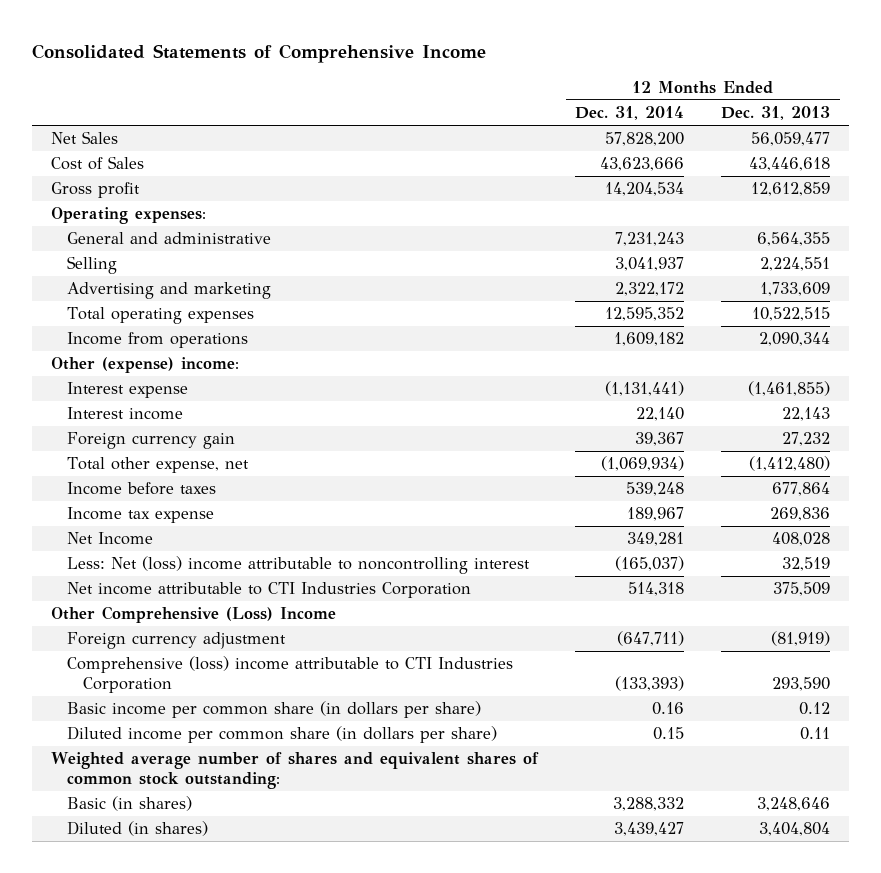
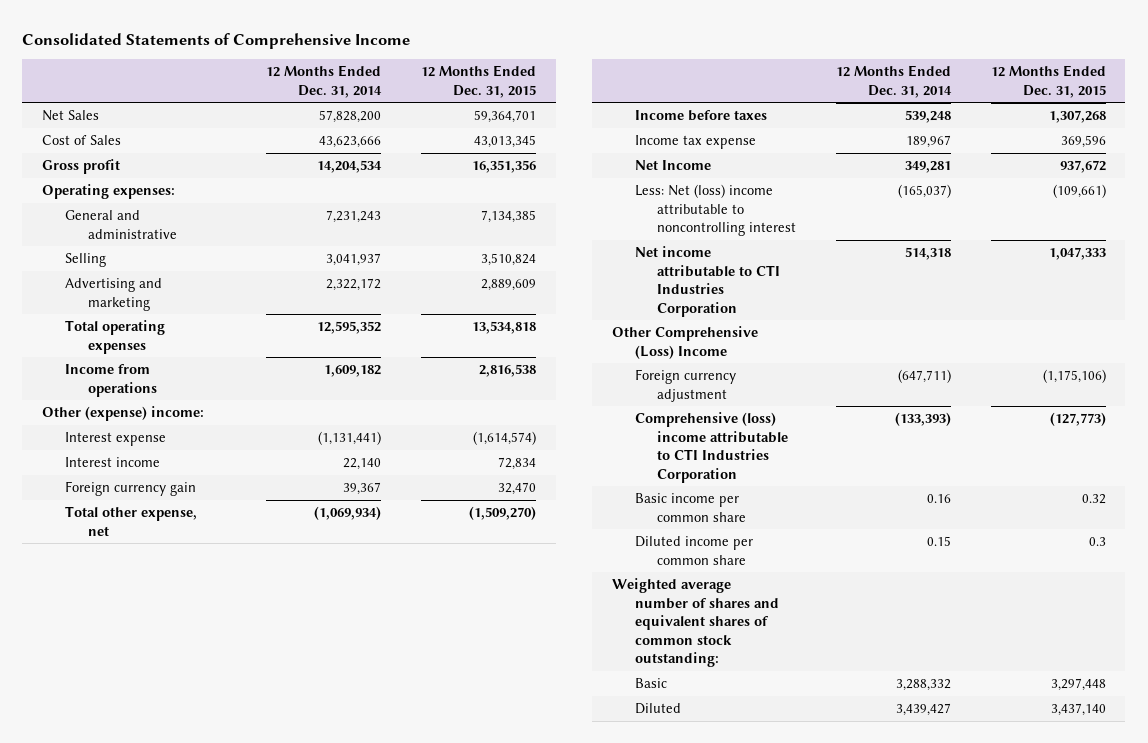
[721,106,831,121] Dec. 31, 2013 -> none
none -> [421,65,537,98] 12 Months Ended Dec. 31, 2015
[66,701,481,719] Basic income per common share (in dollars per share) -> [634,492,747,522] Basic income per common share
[66,726,497,744] Diluted income per common share (in dollars per share) -> [634,535,753,565] Diluted income per common share
[66,796,192,812] Basic (in shares) -> [634,677,667,688] Basic
[66,821,208,837] Diluted (in shares) -> [634,702,681,714] Diluted

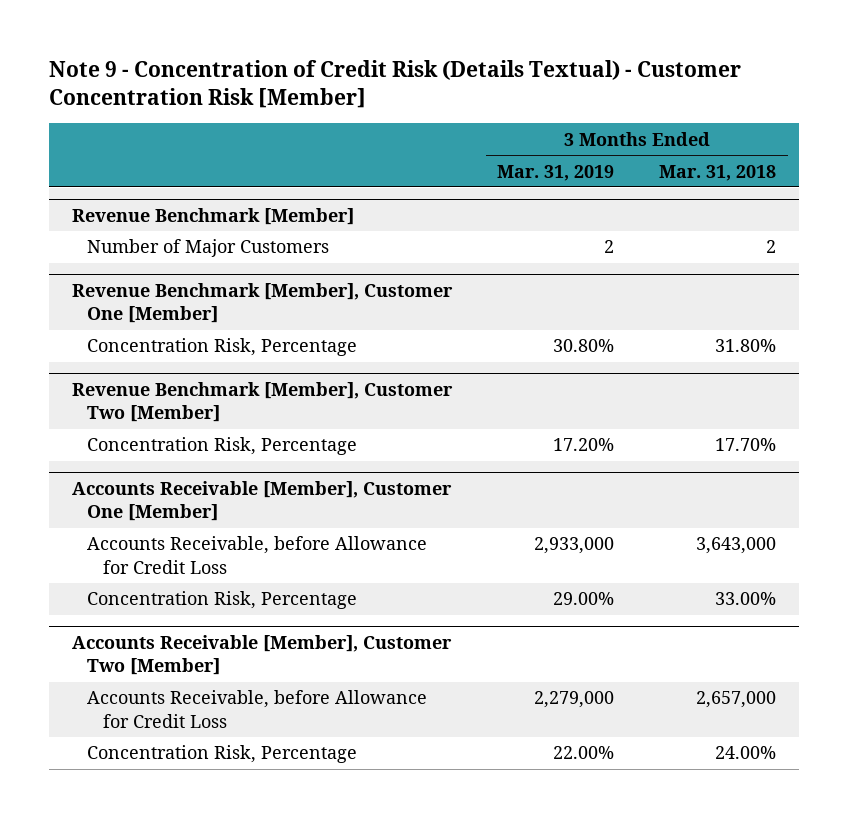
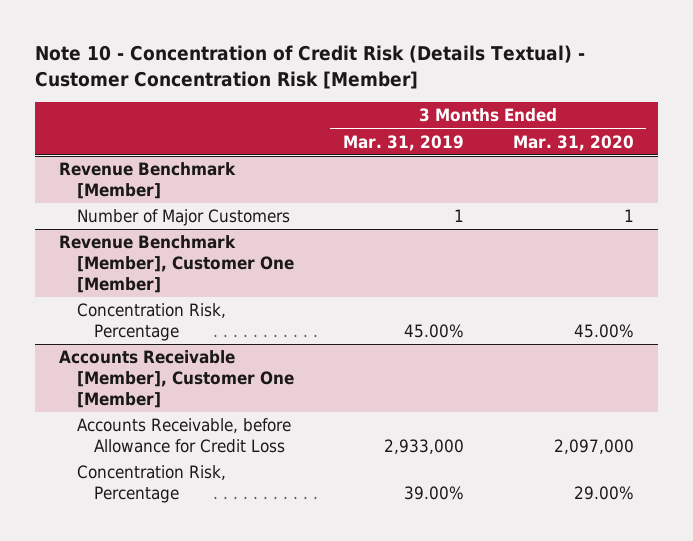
[48,60,741,109] Note 9 - Concentration of Credit Risk (Details Textual) - Customer Concentration Risk [Member] -> [34,45,585,89] Note 10 - Concentration of Credit Risk (Details Textual) - Customer Concentration Risk [Member]
[659,164,777,181] Mar. 31, 2018 -> none
none -> [512,134,634,151] Mar. 31, 2020
[604,240,615,254] 2 -> [453,209,464,223] 1
[71,382,453,423] Revenue Benchmark [Member], Customer Two [Member] -> none
[87,437,358,456] Concentration Risk, Percentage -> none
[553,339,615,353] 30.80% -> [403,324,464,339] 45.00%
[71,635,452,676] Accounts Receivable [Member], Customer Two [Member] -> none
[87,690,428,728] Accounts Receivable, before Allowance for Credit Loss -> none
[87,745,358,764] Concentration Risk, Percentage -> none
[553,592,615,606] 29.00% -> [403,486,464,501] 39.00%

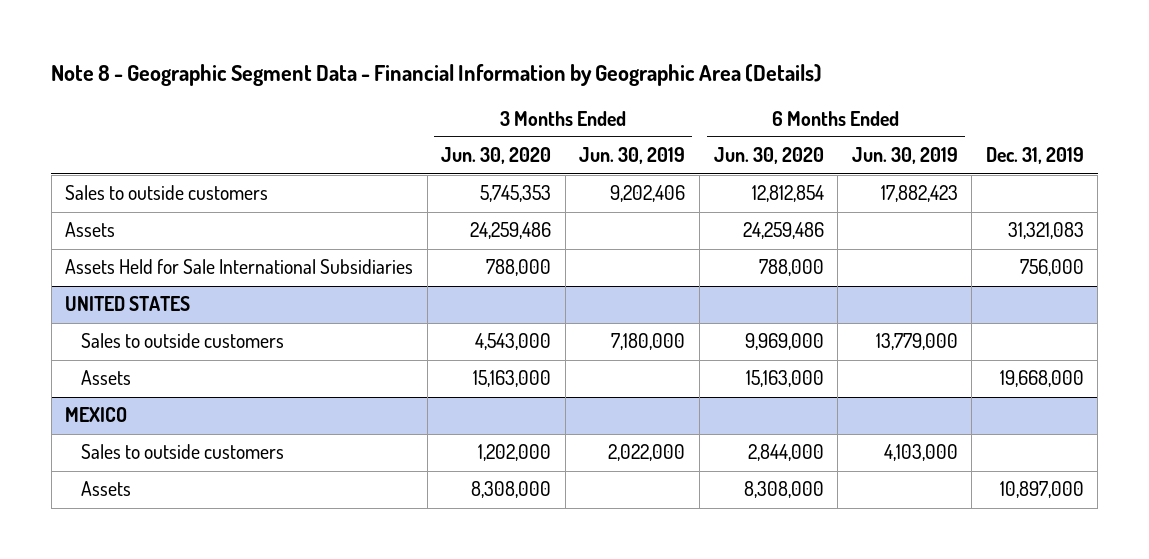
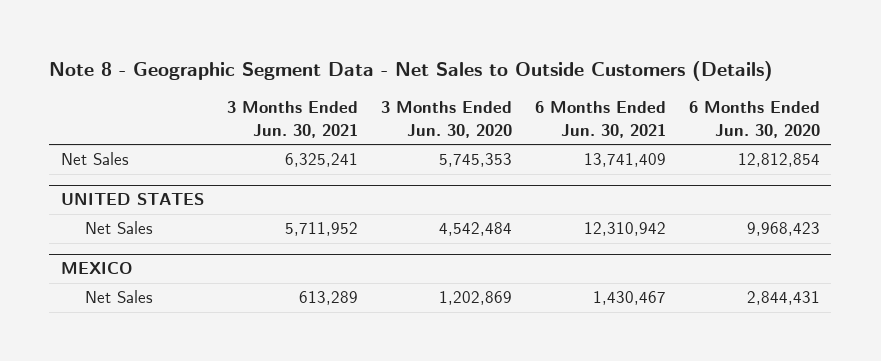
[51,64,823,87] Note 8 - Geographic Segment Data - Financial Information by Geographic Area (Details) -> [49,60,774,81] Note 8 - Geographic Segment Data - Net Sales to Outside Customers (Details)
[579,147,686,165] Jun. 30, 2019 -> none
[851,147,958,165] Jun. 30, 2019 -> none
[985,147,1084,165] Dec. 31, 2019 -> none
none -> [226,101,358,138] 3 Months Ended Jun. 30, 2021
none -> [534,101,666,138] 6 Months Ended Jun. 30, 2021
[65,222,116,238] Assets -> none
[65,259,414,275] Assets Held for Sale International Subsidiaries -> none
[65,185,269,201] Sales to outside customers -> [60,152,129,166] Net Sales
[80,370,131,386] Assets -> none
[80,333,284,349] Sales to outside customers -> [84,221,153,235] Net Sales
[475,333,552,351] 4,543,000 -> [438,222,512,237] 4,542,484
[744,333,824,351] 9,969,000 -> [746,222,820,237] 9,968,423
[80,481,131,497] Assets -> none
[80,444,284,460] Sales to outside customers -> [84,290,153,304] Net Sales
[478,444,552,462] 1,202,000 -> [438,291,512,306] 1,202,869
[747,444,824,462] 2,844,000 -> [746,291,820,306] 2,844,431

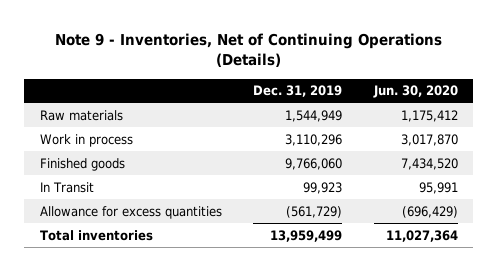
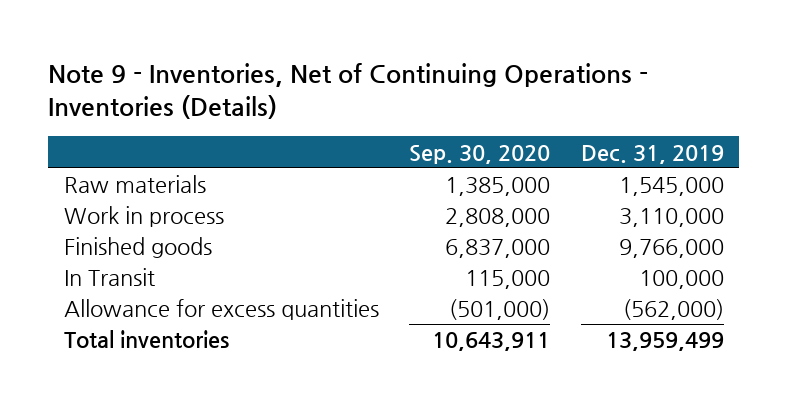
[54,32,442,68] Note 9 - Inventories, Net of Continuing Operations (Details) -> [48,62,649,120] Note 9 - Inventories, Net of Continuing Operations - Inventories (Details)
[372,85,458,99] Jun. 30, 2020 -> none
none -> [409,144,551,164] Sep. 30, 2020
[285,109,343,122] 1,544,949 -> [618,177,724,197] 1,545,000
[285,133,343,146] 3,110,296 -> [618,208,724,228] 3,110,000
[285,157,343,170] 9,766,060 -> [618,239,724,259] 9,766,000
[303,181,343,194] 99,923 -> [638,270,724,290] 100,000
[286,205,343,218] (561,729) -> [622,299,724,321] (562,000)

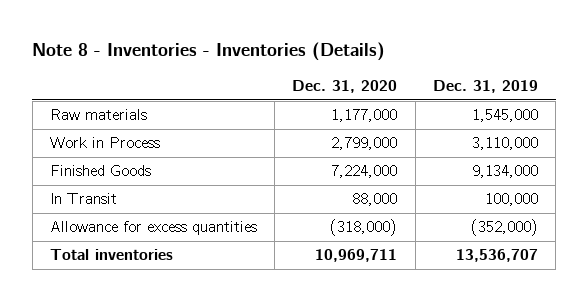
[48,62,649,120] Note 9 - Inventories, Net of Continuing Operations - Inventories (Details) -> [32,42,386,62] Note 8 - Inventories - Inventories (Details)
[409,144,551,164] Sep. 30, 2020 -> none
none -> [292,80,398,94] Dec. 31, 2020
[63,206,224,228] Work in process -> [49,137,160,149] Work in Process
[63,237,212,259] Finished goods -> [49,165,151,177] Finished Goods
[618,239,724,259] 9,766,000 -> [472,165,539,179] 9,134,000
[622,299,724,321] (562,000) -> [471,219,539,237] (352,000)
[605,332,724,352] 13,959,499 -> [456,249,539,263] 13,536,707

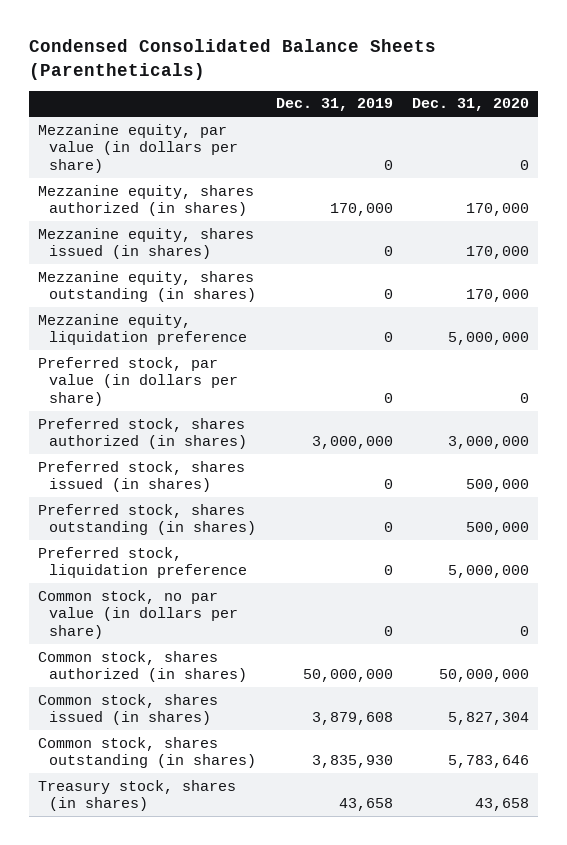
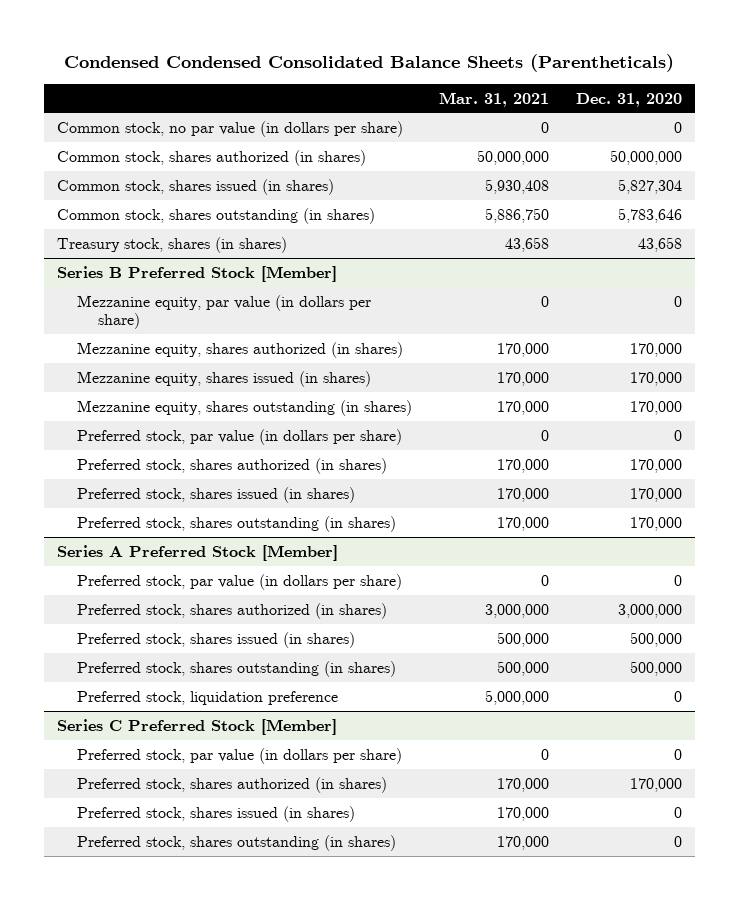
[28,39,436,80] Condensed Consolidated Balance Sheets (Parentheticals) -> [64,54,675,73] Condensed Condensed Consolidated Balance Sheets (Parentheticals)
[275,98,393,112] Dec. 31, 2019 -> none
none -> [439,91,550,107] Mar. 31, 2021
[38,589,239,640] Common stock, no par value (in dollars per share) -> [57,120,404,137] Common stock, no par value (in dollars per share)
[38,650,248,683] Common stock, shares authorized (in shares) -> [57,149,367,166] Common stock, shares authorized (in shares)
[38,693,219,726] Common stock, shares issued (in shares) -> [57,178,335,195] Common stock, shares issued (in shares)
[38,736,257,769] Common stock, shares outstanding (in shares) -> [57,207,376,224] Common stock, shares outstanding (in shares)
[38,779,237,812] Treasury stock, shares (in shares) -> [57,236,288,253] Treasury stock, shares (in shares)
none -> [57,265,338,282] Series B Preferred Stock [Member]
[38,313,248,346] Mezzanine equity, liquidation preference -> none
none -> [77,457,388,474] Preferred stock, shares authorized (in shares)
none -> [77,486,356,503] Preferred stock, shares issued (in shares)
none -> [77,515,397,532] Preferred stock, shares outstanding (in shares)
none -> [57,544,339,561] Series A Preferred Stock [Member]
none -> [77,573,403,590] Preferred stock, par value (in dollars per share)
[447,565,529,579] 5,000,000 -> [673,690,682,702] 0
none -> [57,718,338,735] Series C Preferred Stock [Member]
none -> [77,747,403,764] Preferred stock, par value (in dollars per share)
none -> [77,776,388,793] Preferred stock, shares authorized (in shares)
none -> [77,805,356,822] Preferred stock, shares issued (in shares)
none -> [77,834,397,851] Preferred stock, shares outstanding (in shares)

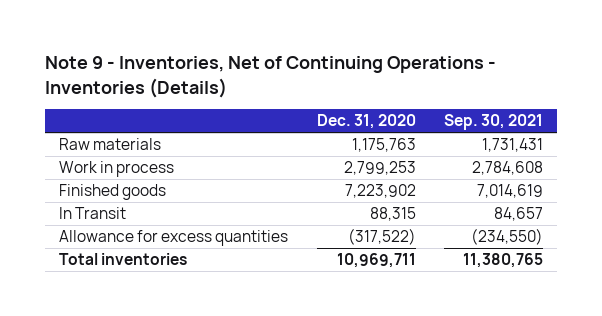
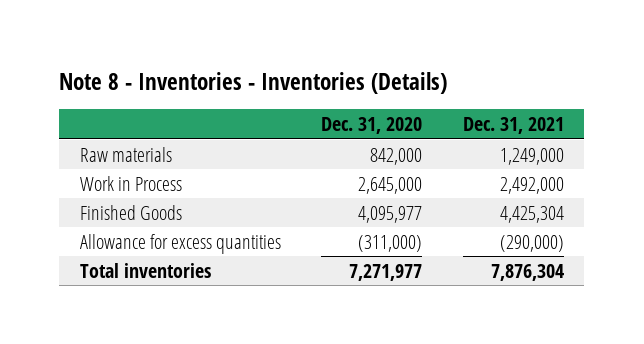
[45,56,497,98] Note 9 - Inventories, Net of Continuing Operations - Inventories (Details) -> [59,71,448,94] Note 8 - Inventories - Inventories (Details)
[443,114,543,131] Sep. 30, 2021 -> none
none -> [463,116,565,134] Dec. 31, 2021
[59,207,127,220] In Transit -> none
[351,138,416,153] 1,175,763 -> [370,147,423,165] 842,000
[59,161,175,178] Work in process -> [79,175,182,191] Work in Process
[343,161,416,176] 2,799,253 -> [358,176,423,194] 2,645,000
[59,184,167,201] Finished goods -> [79,204,182,220] Finished Goods
[344,184,416,199] 7,223,902 -> [358,205,423,223] 4,095,977
[347,228,416,246] (317,522) -> [358,234,423,252] (311,000)
[336,253,416,269] 10,969,711 -> [349,263,423,281] 7,271,977

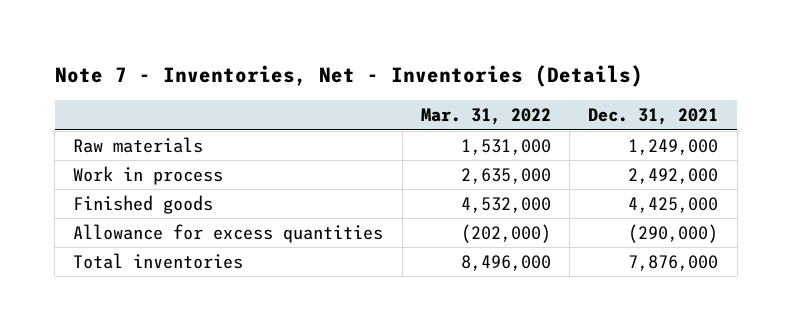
[59,71,448,94] Note 8 - Inventories - Inventories (Details) -> [54,65,643,88] Note 7 - Inventories, Net - Inventories (Details)
[321,116,423,134] Dec. 31, 2020 -> none
none -> [420,108,551,126] Mar. 31, 2022
[79,175,182,191] Work in Process -> [73,165,224,185] Work in process
[79,204,182,220] Finished Goods -> [73,194,214,214] Finished goods
[500,205,565,223] 4,425,304 -> [628,196,719,213] 4,425,000
[491,263,565,281] 7,876,304 -> [628,254,719,271] 7,876,000

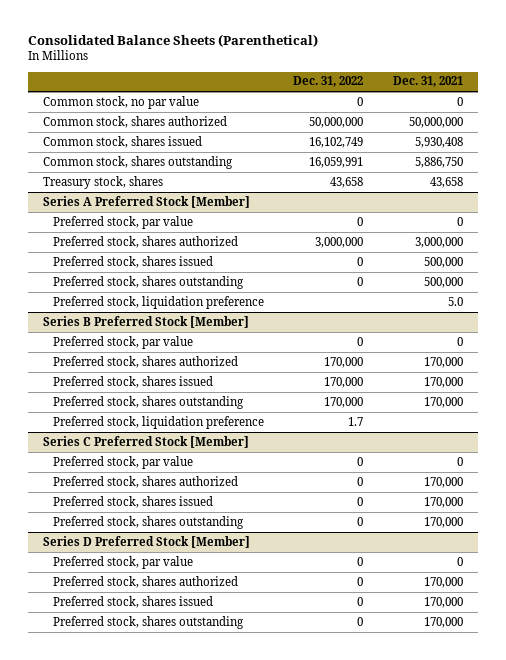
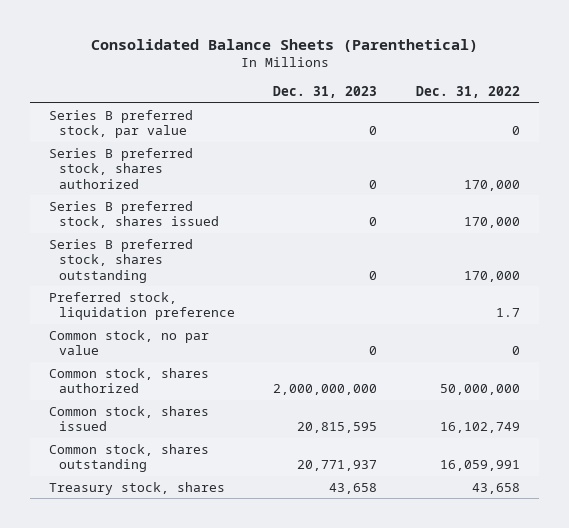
[393,76,464,88] Dec. 31, 2021 -> none
none -> [273,86,378,99] Dec. 31, 2023
none -> [49,109,194,139] Series B preferred stock, par value
none -> [49,147,194,189] Series B preferred stock, shares authorized
none -> [49,200,219,229] Series B preferred stock, shares issued
none -> [49,238,194,283] Series B preferred stock, shares outstanding
none -> [49,291,235,321] Preferred stock, liquidation preference
[42,195,250,208] Series A Preferred Stock [Member] -> none
[52,215,193,229] Preferred stock, par value -> none
[52,235,238,248] Preferred stock, shares authorized -> none
[52,255,213,268] Preferred stock, shares issued -> none
[52,275,244,289] Preferred stock, shares outstanding -> none
[52,295,264,309] Preferred stock, liquidation preference -> none
[42,315,249,328] Series B Preferred Stock [Member] -> none
[52,335,193,349] Preferred stock, par value -> none
[52,355,238,368] Preferred stock, shares authorized -> none
[52,375,213,388] Preferred stock, shares issued -> none
[52,395,244,409] Preferred stock, shares outstanding -> none
[52,415,264,429] Preferred stock, liquidation preference -> none
[42,435,249,448] Series C Preferred Stock [Member] -> none
[52,455,193,469] Preferred stock, par value -> none
[52,475,238,488] Preferred stock, shares authorized -> none
[52,495,213,508] Preferred stock, shares issued -> none
[52,515,244,529] Preferred stock, shares outstanding -> none
[42,535,250,548] Series D Preferred Stock [Member] -> none
[52,555,193,569] Preferred stock, par value -> none
[52,575,238,588] Preferred stock, shares authorized -> none
[52,595,213,608] Preferred stock, shares issued -> none
[52,615,244,629] Preferred stock, shares outstanding -> none

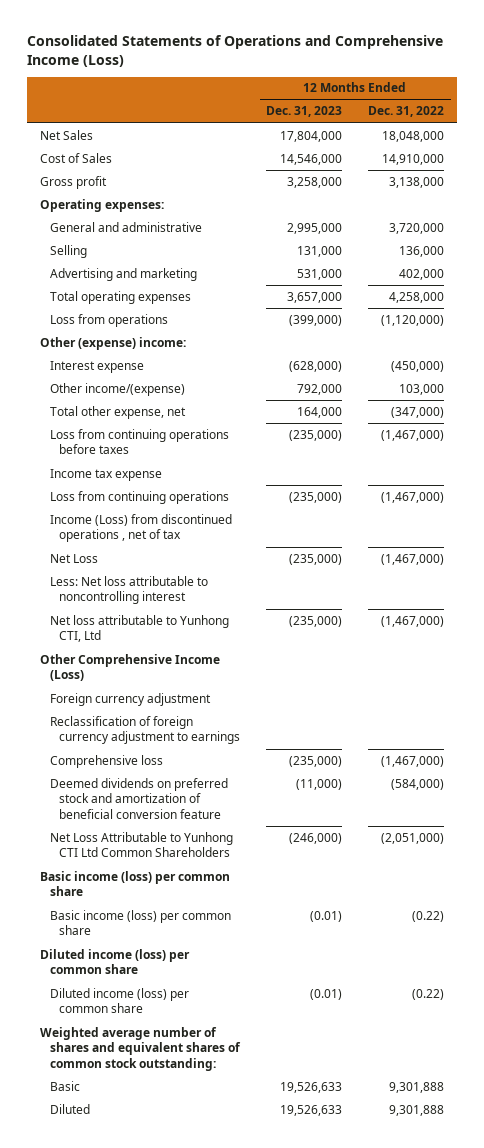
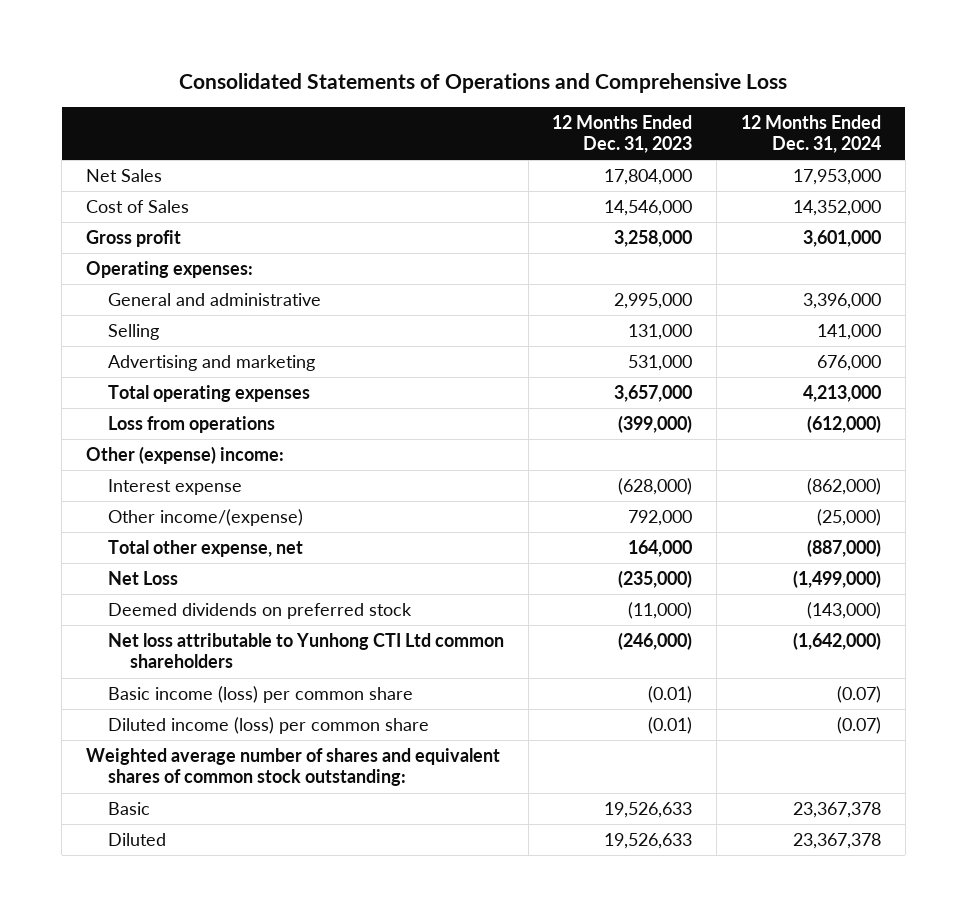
[26,34,443,67] Consolidated Statements of Operations and Comprehensive Income (Loss) -> [179,73,788,94] Consolidated Statements of Operations and Comprehensive Loss
[368,106,445,118] Dec. 31, 2022 -> none
none -> [740,114,881,154] 12 Months Ended Dec. 31, 2024
[49,428,229,455] Loss from continuing operations before taxes -> none
[49,468,162,481] Income tax expense -> none
[49,490,229,504] Loss from continuing operations -> none
[49,513,232,543] Income (Loss) from discontinued operations , net of tax -> none
[49,575,208,605] Less: Net loss attributable to noncontrolling interest -> none
[49,614,229,643] Net loss attributable to Yunhong CTI, Ltd -> none
[39,653,220,682] Other Comprehensive Income (Loss) -> none
[49,692,211,706] Foreign currency adjustment -> none
[49,715,241,745] Reclassification of foreign currency adjustment to earnings -> none
[49,754,163,768] Comprehensive loss -> none
[49,777,228,819] Deemed dividends on preferred stock and amortization of beneficial conversion feature -> none
[39,870,230,897] Basic income (loss) per common share -> none
none -> [107,602,412,619] Deemed dividends on preferred stock
[49,831,233,858] Net Loss Attributable to Yunhong CTI Ltd Common Shareholders -> [107,632,504,669] Net loss attributable to Yunhong CTI Ltd common shareholders
[39,948,190,975] Diluted income (loss) per common share -> none

